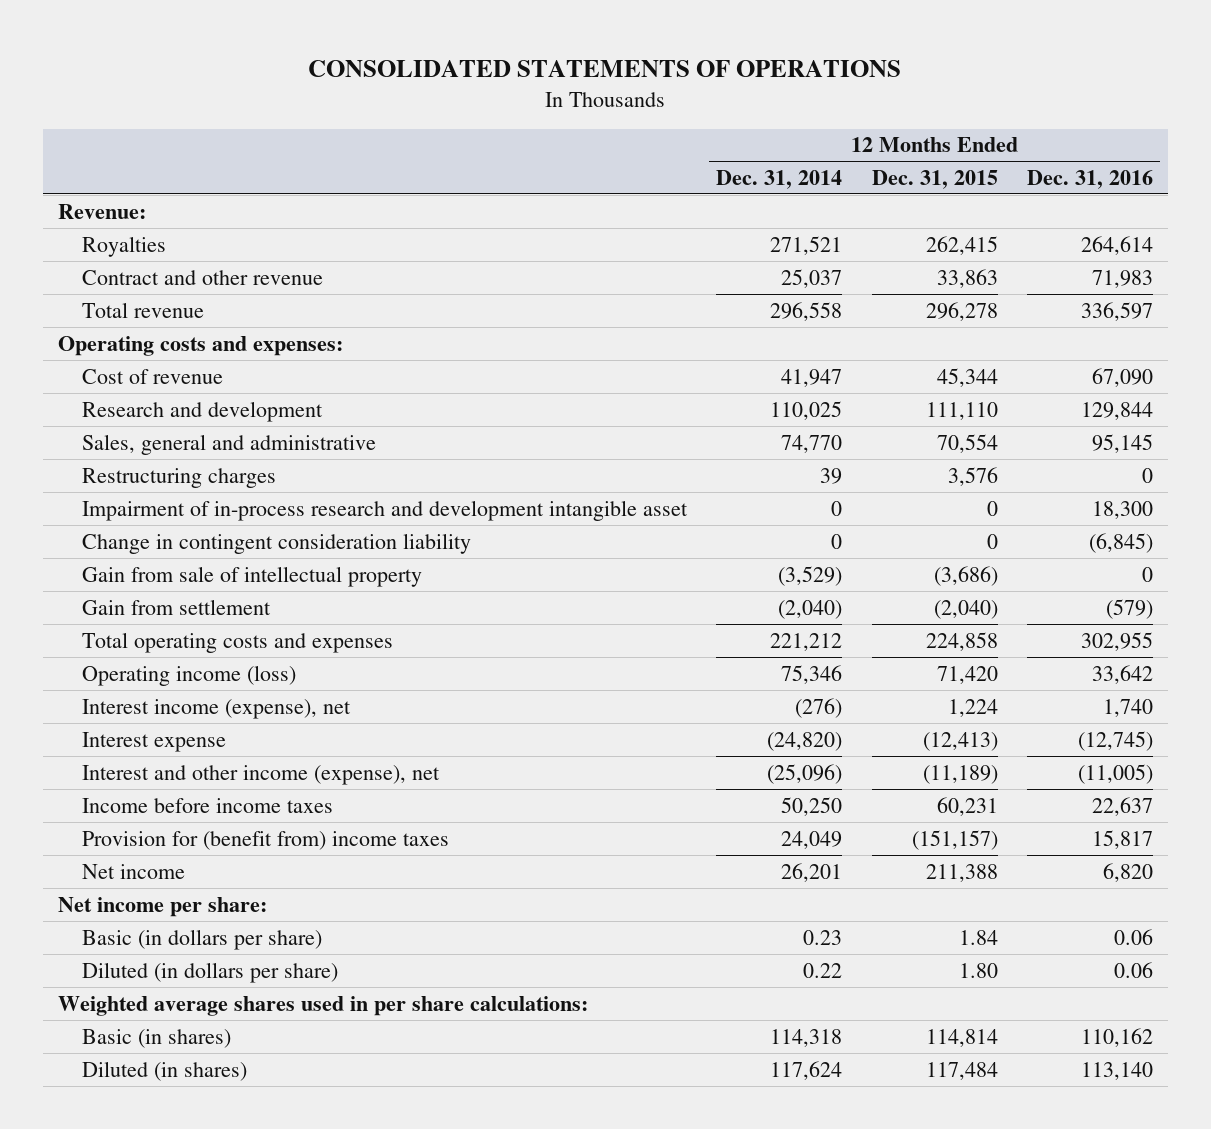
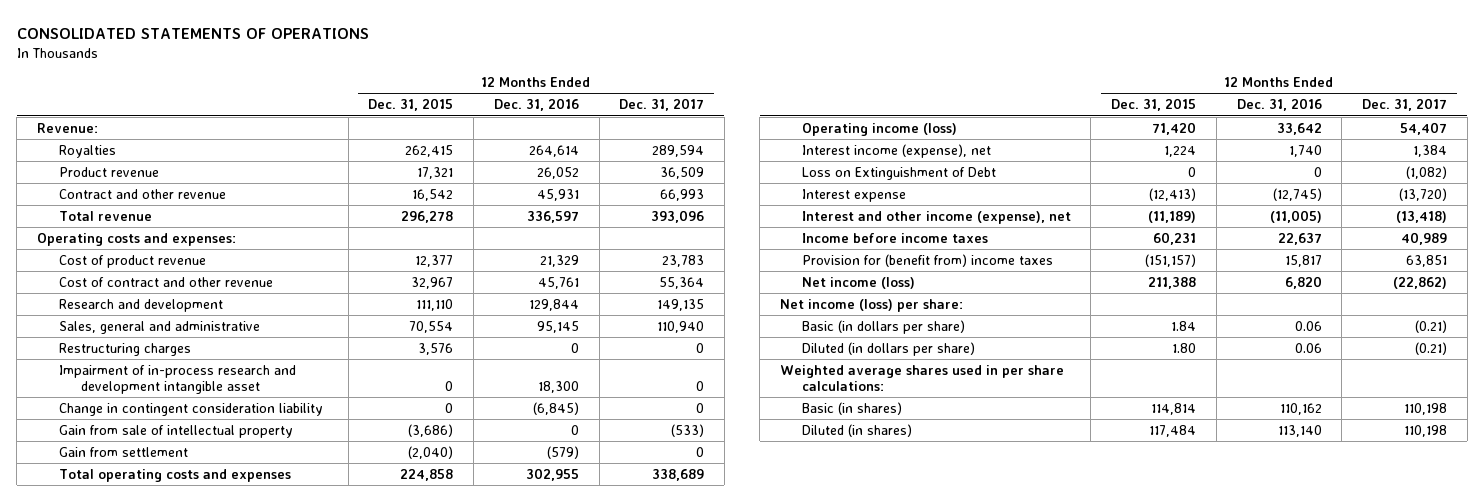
[716,169,843,189] Dec. 31, 2014 -> none
none -> [619,98,705,112] Dec. 31, 2017
none -> [58,166,159,177] Product revenue
[936,268,998,288] 33,863 -> [412,188,454,201] 16,542
[1092,269,1154,288] 71,983 -> [536,188,579,201] 45,931
none -> [58,254,206,268] Cost of product revenue
[81,368,223,384] Cost of revenue -> [58,276,273,287] Cost of contract and other revenue
[936,367,998,387] 45,344 -> [411,276,454,289] 32,967
[1092,367,1154,387] 67,090 -> [537,276,579,289] 45,761
none -> [801,166,996,180] Loss on Extinguishment of Debt
[81,863,185,879] Net income -> [801,276,915,289] Net income (loss)
[57,896,267,917] Net income per share: -> [779,298,963,312] Net income (loss) per share:

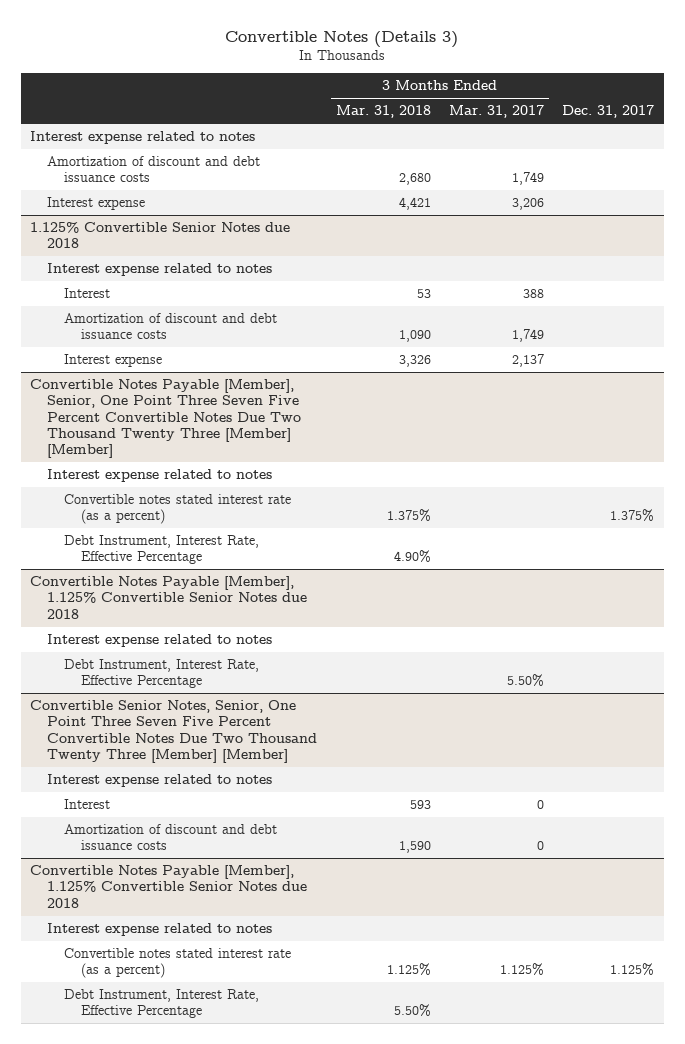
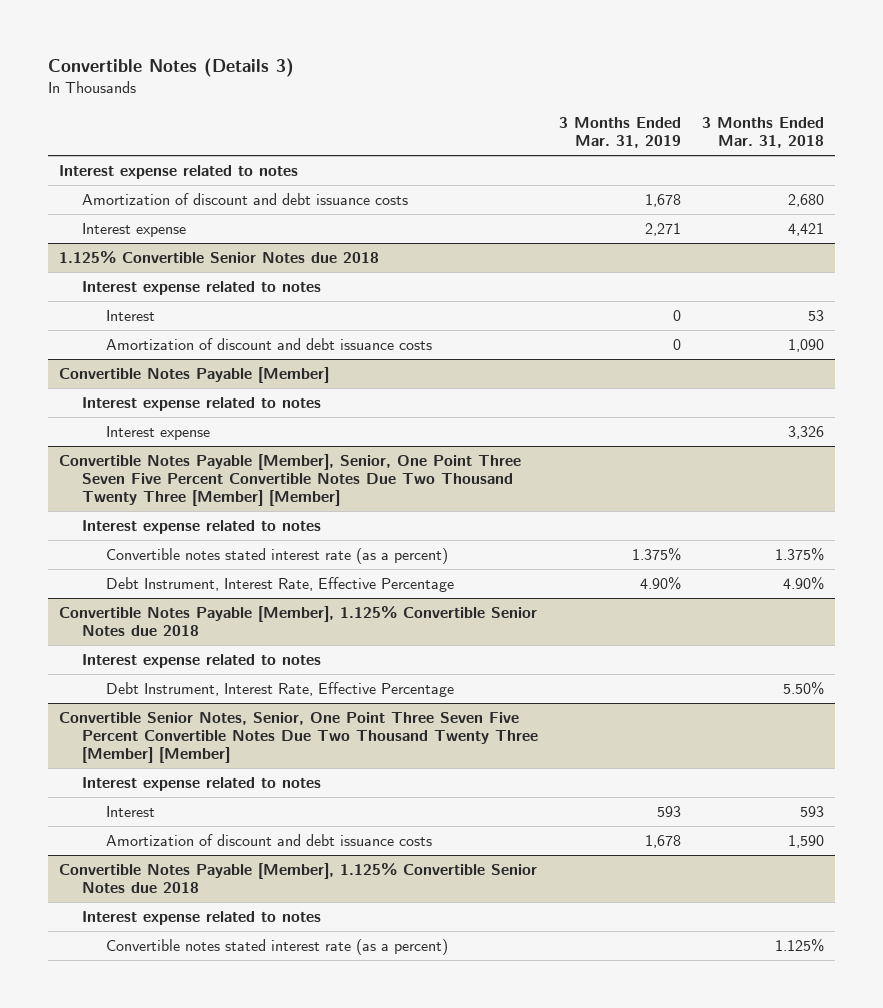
[449,105,545,119] Mar. 31, 2017 -> none
[562,105,655,119] Dec. 31, 2017 -> none
none -> [559,116,682,149] 3 Months Ended Mar. 31, 2019
none -> [58,366,329,383] Convertible Notes Payable [Member]
none -> [82,396,322,411] Interest expense related to notes
[63,659,259,689] Debt Instrument, Interest Rate, Effective Percentage -> none
[63,989,259,1019] Debt Instrument, Interest Rate, Effective Percentage -> [105,681,454,697] Debt Instrument, Interest Rate, Effective Percentage

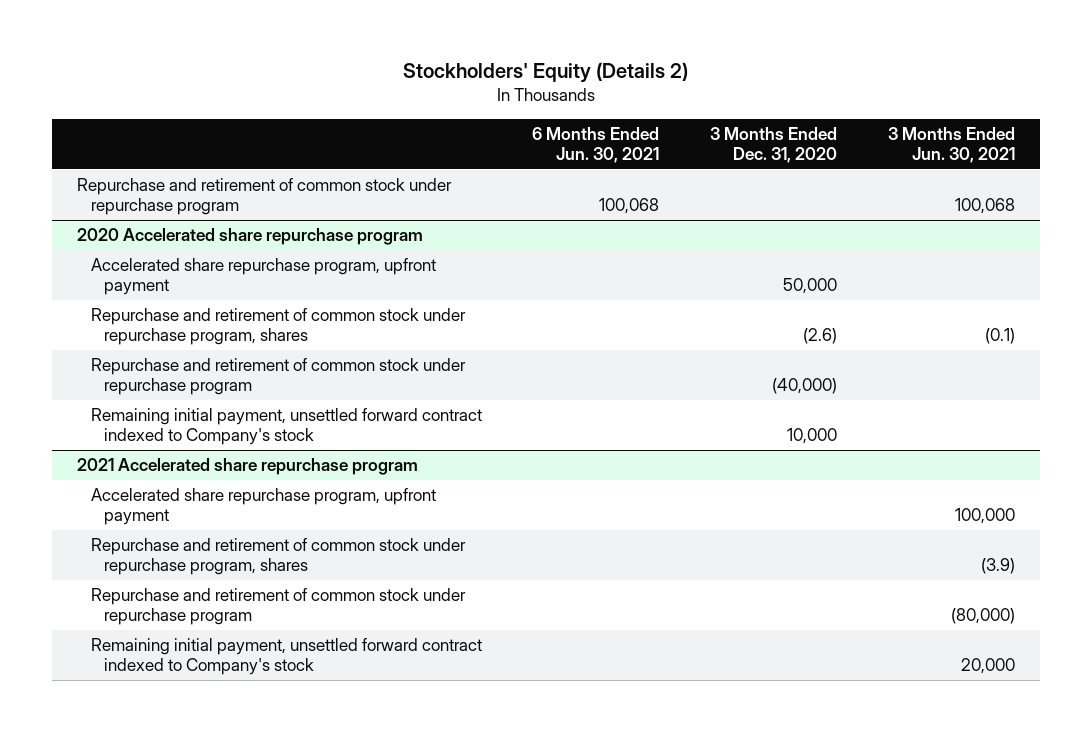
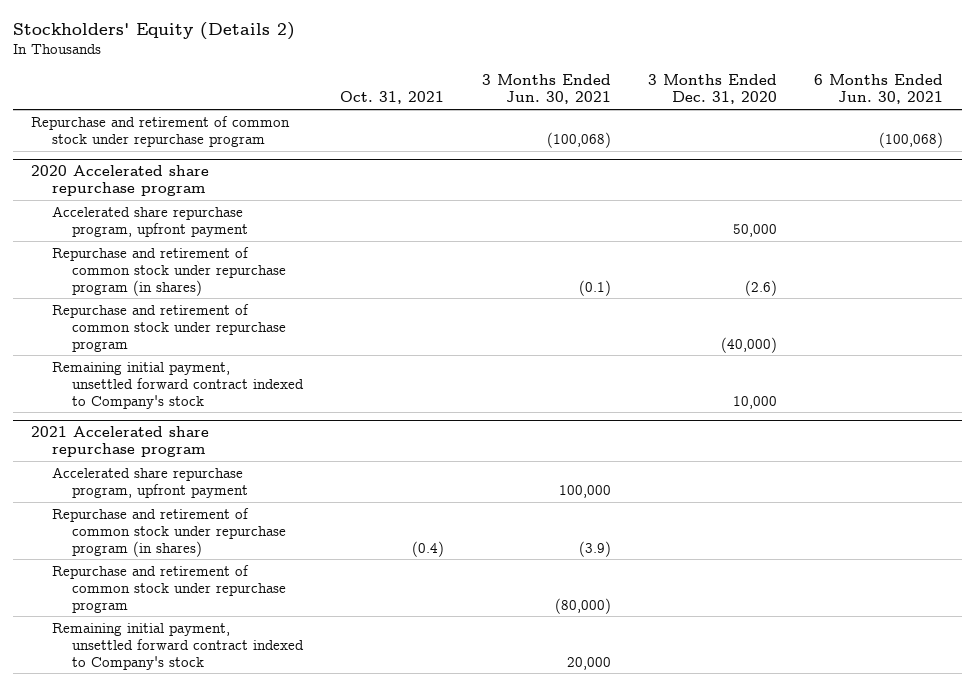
none -> [340,91,445,105] Oct. 31, 2021
[599,198,660,215] 100,068 -> [879,131,944,148] (100,068)
[954,198,1015,215] 100,068 -> [546,131,611,148] (100,068)
[90,308,466,346] Repurchase and retirement of common stock under repurchase program, shares -> [51,246,286,296] Repurchase and retirement of common stock under repurchase program (in shares)
[90,538,466,576] Repurchase and retirement of common stock under repurchase program, shares -> [51,507,286,557] Repurchase and retirement of common stock under repurchase program (in shares)

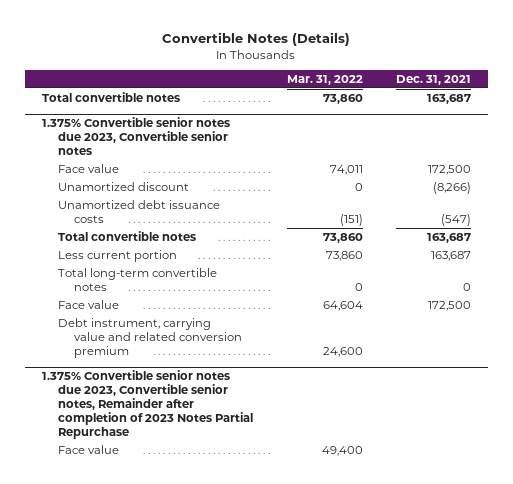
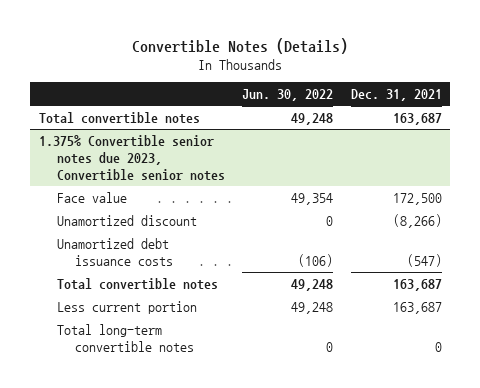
[286,74,363,85] Mar. 31, 2022 -> none
none -> [242,89,334,102] Jun. 30, 2022
[58,299,120,309] Face value -> none
[58,317,243,359] Debt instrument, carrying value and related conversion premium -> none
[41,369,254,440] 1.375% Convertible senior notes due 2023, Convertible senior notes, Remainder after completion of 2023 Notes Partial Repurchase -> none
[58,444,120,454] Face value -> none

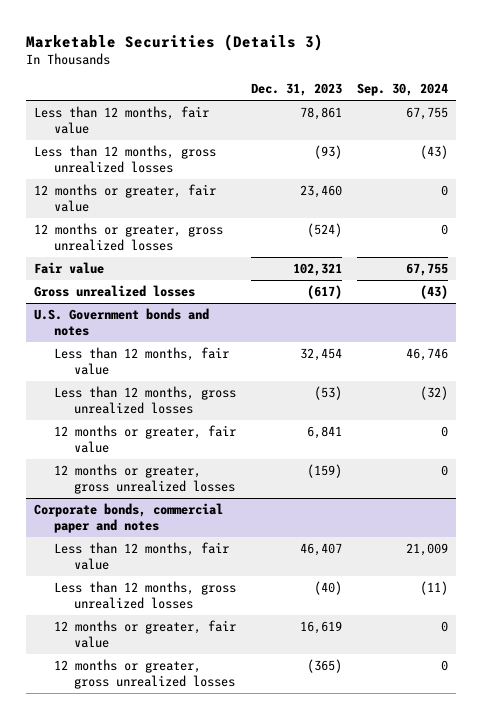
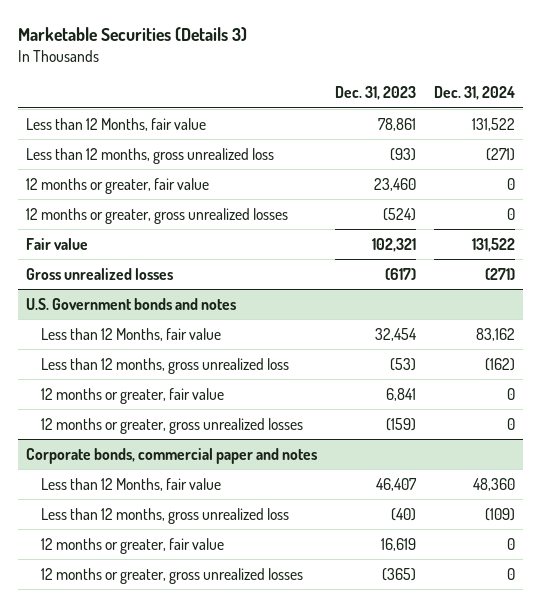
[357,83,449,97] Sep. 30, 2024 -> none
none -> [433,86,515,101] Dec. 31, 2024
[33,106,209,135] Less than 12 months, fair value -> [26,117,207,131] Less than 12 Months, fair value
[33,145,216,174] Less than 12 months, gross unrealized losses -> [26,147,275,164] Less than 12 months, gross unrealized loss
[54,347,230,376] Less than 12 months, fair value -> [41,327,222,341] Less than 12 Months, fair value
[54,386,237,415] Less than 12 months, gross unrealized losses -> [41,357,290,374] Less than 12 months, gross unrealized loss
[54,542,230,571] Less than 12 months, fair value -> [41,477,222,491] Less than 12 Months, fair value
[54,581,237,610] Less than 12 months, gross unrealized losses -> [41,507,290,524] Less than 12 months, gross unrealized loss

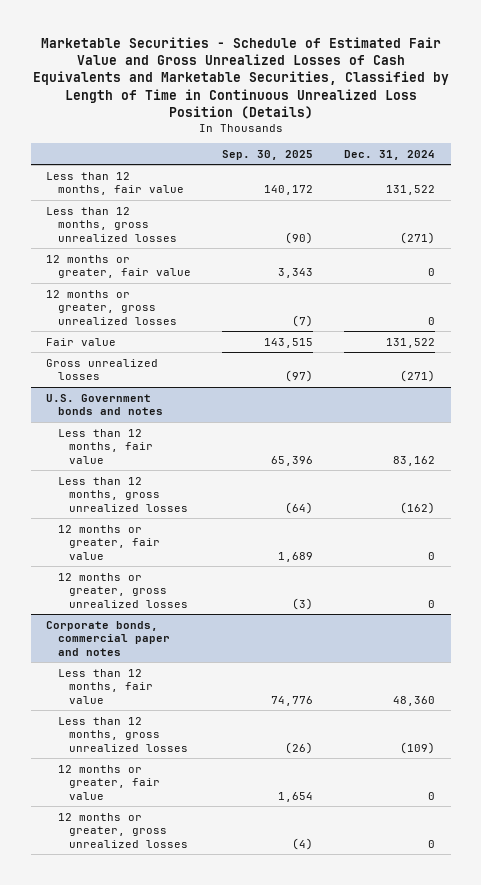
[17,27,247,42] Marketable Securities (Details 3) -> [32,36,449,119] Marketable Securities - Schedule of Estimated Fair Value and Gross Unrealized Losses of Cash Equivalents and Marketable Securities, Classified by Length of Time in Continuous Unrealized Loss Position (Details)
[335,86,417,101] Dec. 31, 2023 -> none
none -> [221,149,313,160] Sep. 30, 2025
[26,117,207,131] Less than 12 Months, fair value -> [46,171,184,196] Less than 12 months, fair value
[26,147,275,164] Less than 12 months, gross unrealized loss -> [46,206,177,242] Less than 12 months, gross unrealized losses
[41,327,222,341] Less than 12 Months, fair value -> [57,428,153,464] Less than 12 months, fair value
[41,357,290,374] Less than 12 months, gross unrealized loss -> [57,476,188,512] Less than 12 months, gross unrealized losses
[41,477,222,491] Less than 12 Months, fair value -> [57,668,153,704] Less than 12 months, fair value
[41,507,290,524] Less than 12 months, gross unrealized loss -> [57,716,188,752] Less than 12 months, gross unrealized losses

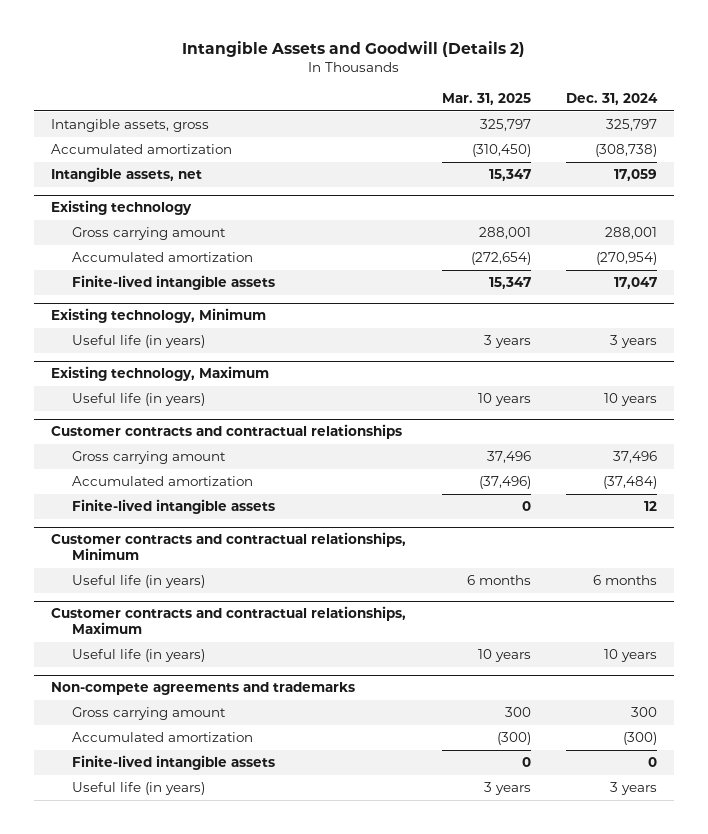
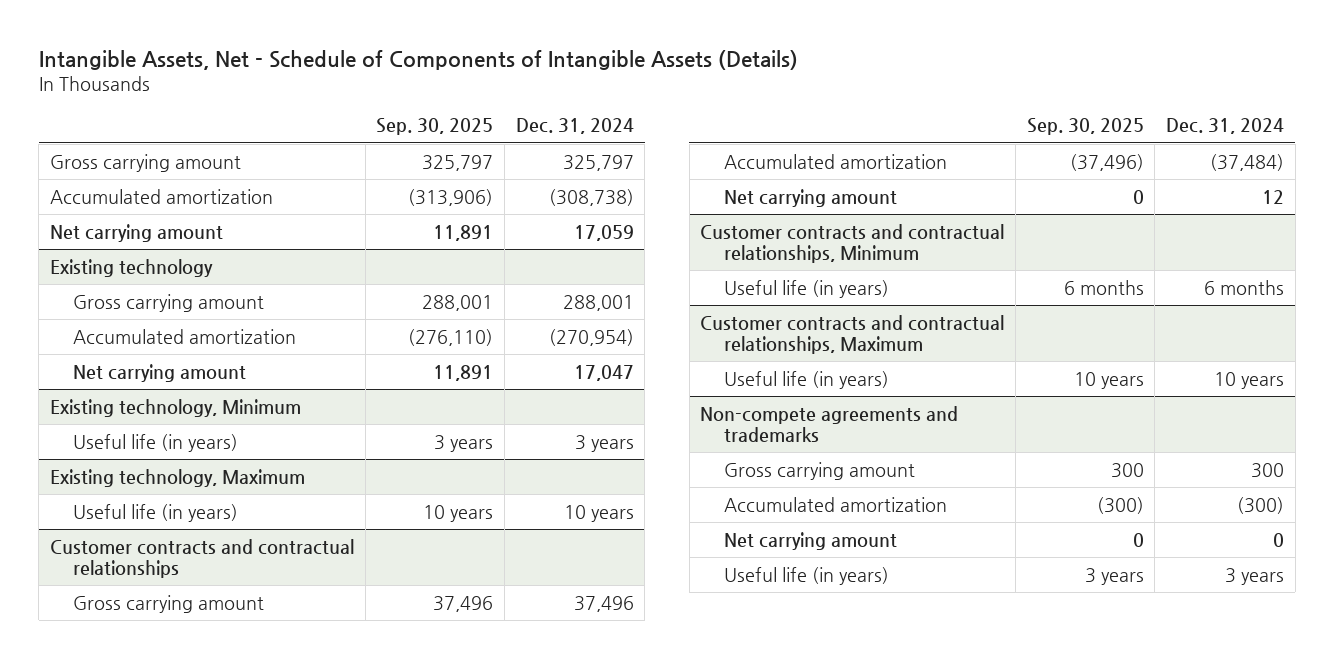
[182,41,526,58] Intangible Assets and Goodwill (Details 2) -> [38,50,798,71] Intangible Assets, Net - Schedule of Components of Intangible Assets (Details)
[441,92,531,105] Mar. 31, 2025 -> none
none -> [376,118,494,136] Sep. 30, 2025
[51,119,210,133] Intangible assets, gross -> [49,153,241,172] Gross carrying amount
[51,167,203,183] Intangible assets, net -> [49,223,223,242] Net carrying amount
[72,275,276,291] Finite-lived intangible assets -> [73,363,247,382] Net carrying amount
[72,499,276,515] Finite-lived intangible assets -> [723,188,897,207] Net carrying amount
[72,755,276,771] Finite-lived intangible assets -> [723,531,897,550] Net carrying amount

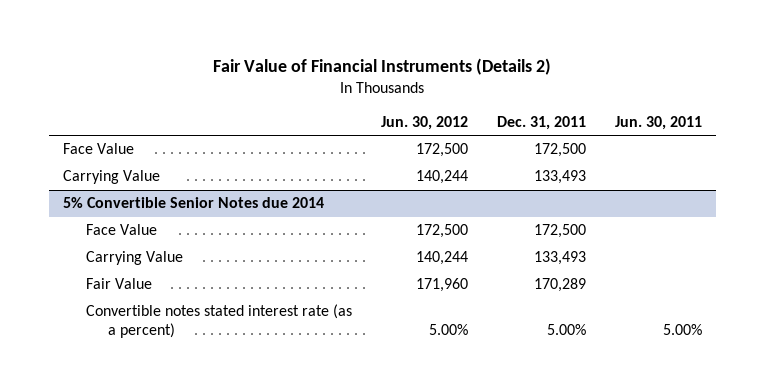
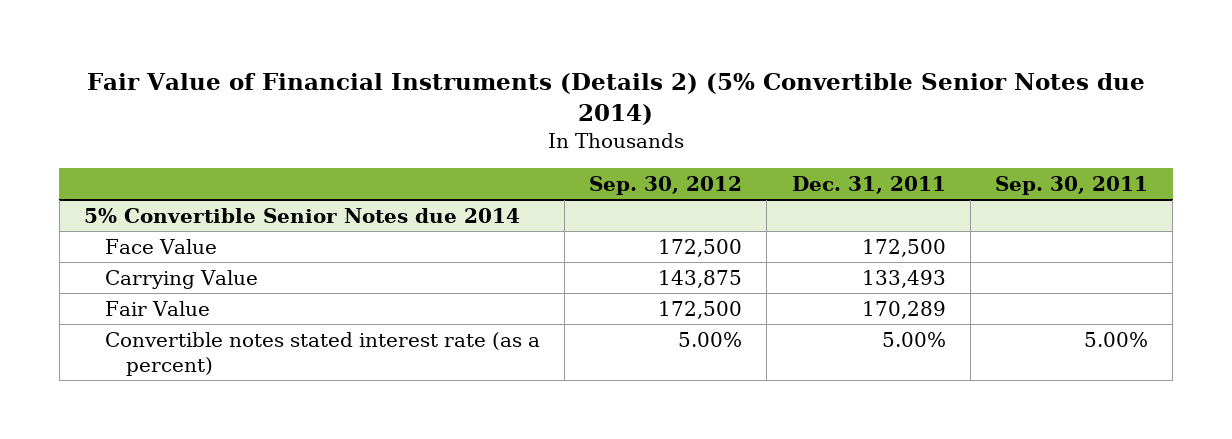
[213,58,552,76] Fair Value of Financial Instruments (Details 2) -> [86,73,1145,126] Fair Value of Financial Instruments (Details 2) (5% Convertible Senior Notes due 2014)
[380,115,468,130] Jun. 30, 2012 -> none
[614,115,702,130] Jun. 30, 2011 -> none
none -> [589,176,743,196] Sep. 30, 2012
none -> [995,176,1149,196] Sep. 30, 2011
[63,143,135,155] Face Value -> none
[63,170,161,185] Carrying Value -> none

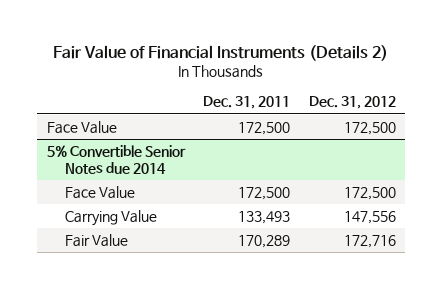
[86,73,1145,126] Fair Value of Financial Instruments (Details 2) (5% Convertible Senior Notes due 2014) -> [53,45,389,62] Fair Value of Financial Instruments (Details 2)
[589,176,743,196] Sep. 30, 2012 -> none
[995,176,1149,196] Sep. 30, 2011 -> none
none -> [308,96,396,110] Dec. 31, 2012
none -> [46,120,117,134] Face Value
[104,331,540,376] Convertible notes stated interest rate (as a percent) -> none

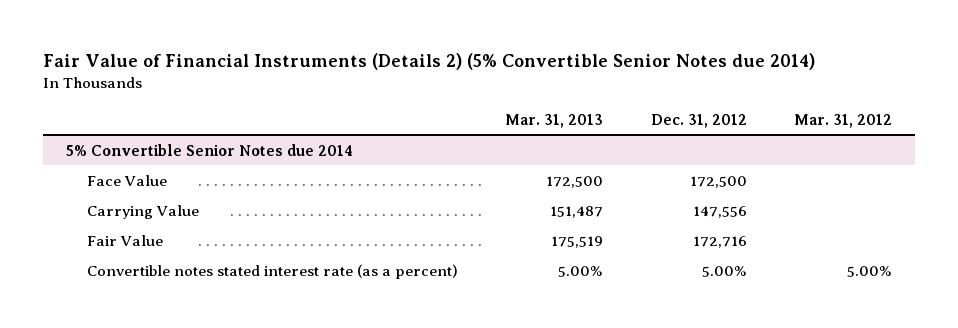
[53,45,389,62] Fair Value of Financial Instruments (Details 2) -> [42,53,815,71] Fair Value of Financial Instruments (Details 2) (5% Convertible Senior Notes due 2014)
[203,96,291,110] Dec. 31, 2011 -> none
none -> [505,113,604,128] Mar. 31, 2013
none -> [793,113,892,128] Mar. 31, 2012
[46,120,117,134] Face Value -> none
none -> [87,263,459,279] Convertible notes stated interest rate (as a percent)

